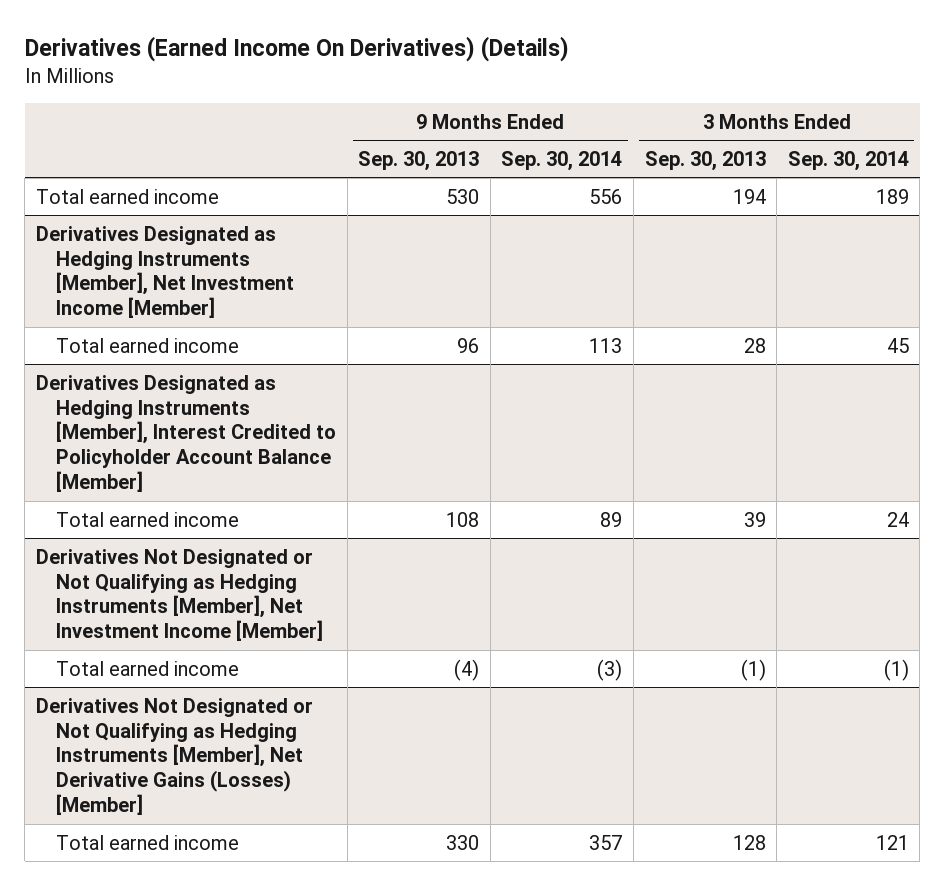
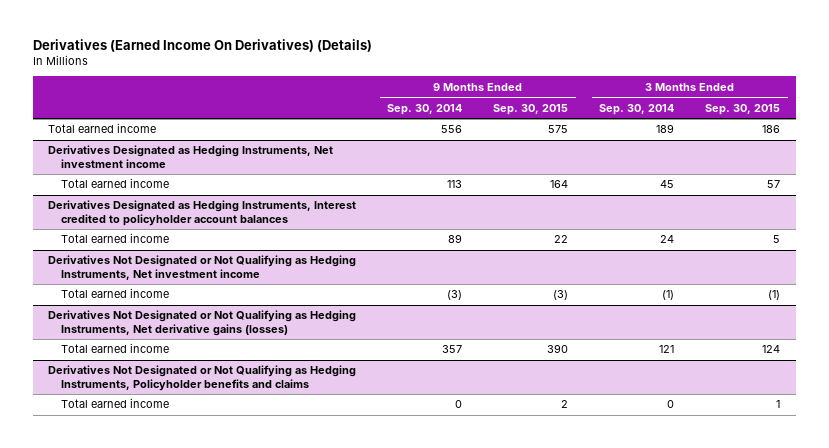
[358,150,480,171] Sep. 30, 2013 -> none
[644,150,766,171] Sep. 30, 2013 -> none
none -> [493,103,569,115] Sep. 30, 2015
none -> [705,103,781,115] Sep. 30, 2015
[35,225,295,319] Derivatives Designated as Hedging Instruments [Member], Net Investment Income [Member] -> [48,145,334,168] Derivatives Designated as Hedging Instruments, Net investment income
[35,374,337,493] Derivatives Designated as Hedging Instruments [Member], Interest Credited to Policyholder Account Balance [Member] -> [48,200,357,226] Derivatives Designated as Hedging Instruments, Interest credited to policyholder account balances
[35,548,324,642] Derivatives Not Designated or Not Qualifying as Hedging Instruments [Member], Net Investment Income [Member] -> [48,255,357,280] Derivatives Not Designated or Not Qualifying as Hedging Instruments, Net investment income
[35,697,313,816] Derivatives Not Designated or Not Qualifying as Hedging Instruments [Member], Net Derivative Gains (Losses) [Member] -> [48,310,357,336] Derivatives Not Designated or Not Qualifying as Hedging Instruments, Net derivative gains (losses)
none -> [48,365,357,391] Derivatives Not Designated or Not Qualifying as Hedging Instruments, Policyholder benefits and claims
none -> [60,398,169,409] Total earned income

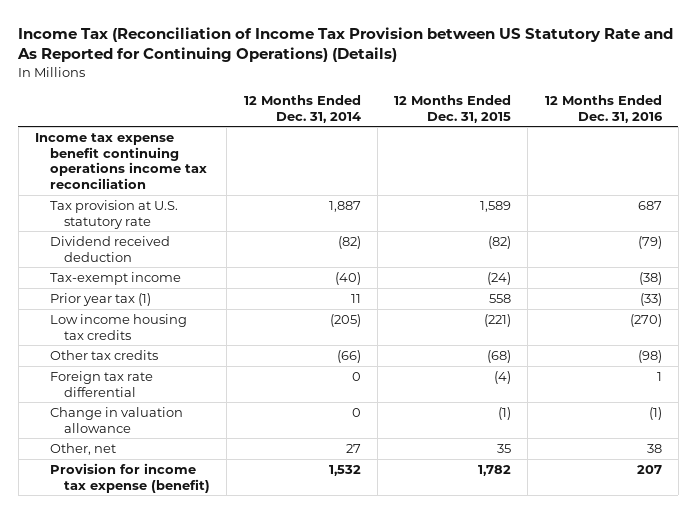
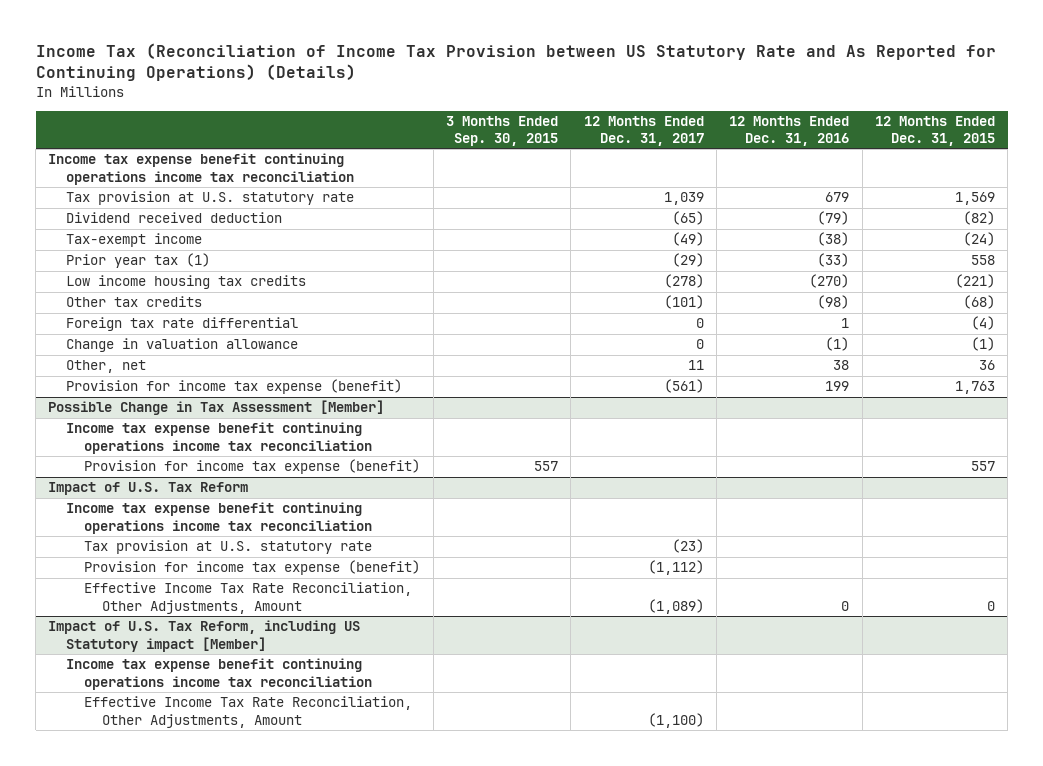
[243,94,361,123] 12 Months Ended Dec. 31, 2014 -> none
none -> [445,115,558,147] 3 Months Ended Sep. 30, 2015
none -> [583,115,704,147] 12 Months Ended Dec. 31, 2017
[480,200,512,212] 1,589 -> [954,192,995,206] 1,569
[637,200,662,210] 687 -> [825,192,850,203] 679
[497,443,512,453] 35 -> [978,360,995,371] 36
[478,464,512,476] 1,782 -> [954,381,995,395] 1,763
[636,464,662,474] 207 -> [825,381,850,392] 199
none -> [48,400,385,416] Possible Change in Tax Assessment [Member]
none -> [66,422,373,454] Income tax expense benefit continuing operations income tax reconciliation
none -> [84,459,421,475] Provision for income tax expense (benefit)
none -> [48,482,249,496] Impact of U.S. Tax Reform
none -> [66,502,373,534] Income tax expense benefit continuing operations income tax reconciliation
none -> [84,540,373,555] Tax provision at U.S. statutory rate
none -> [84,560,421,576] Provision for income tax expense (benefit)
none -> [84,582,413,614] Effective Income Tax Rate Reconciliation, Other Adjustments, Amount
none -> [48,620,361,652] Impact of U.S. Tax Reform, including US Statutory impact [Member]
none -> [66,658,373,690] Income tax expense benefit continuing operations income tax reconciliation
none -> [84,696,413,728] Effective Income Tax Rate Reconciliation, Other Adjustments, Amount

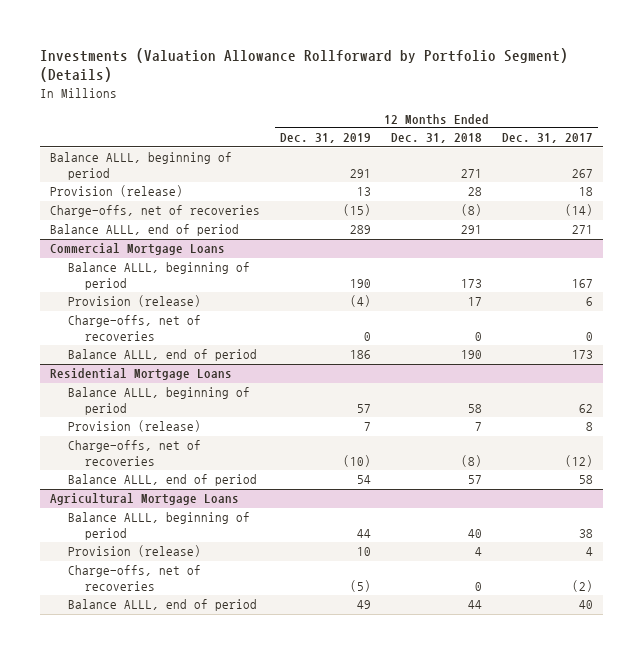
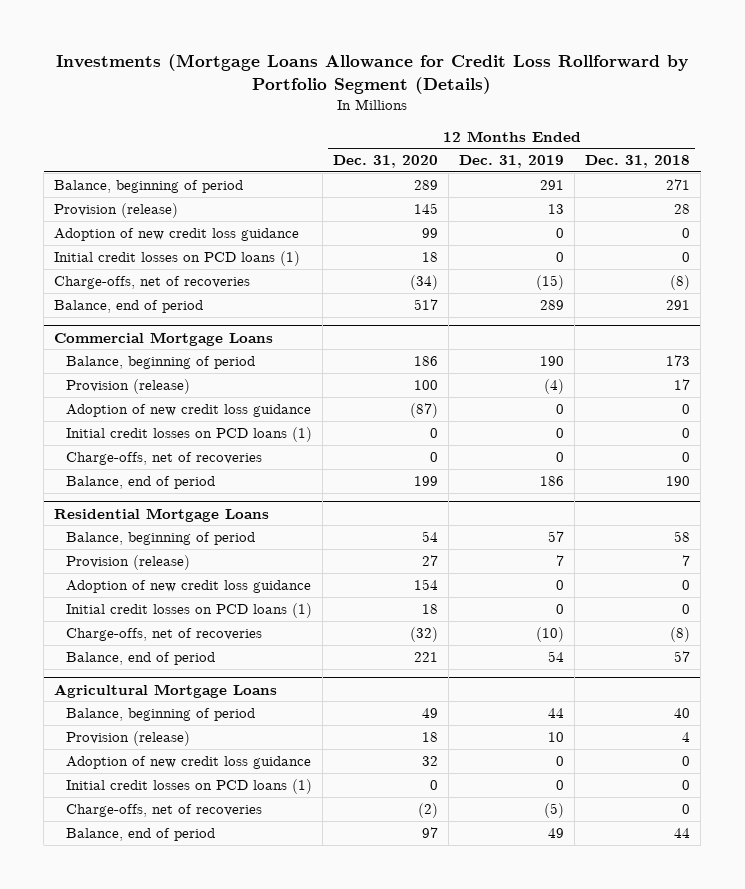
[40,47,569,83] Investments (Valuation Allowance Rollforward by Portfolio Segment) (Details) -> [56,53,689,94] Investments (Mortgage Loans Allowance for Credit Loss Rollforward by Portfolio Segment (Details)
[502,133,594,144] Dec. 31, 2017 -> none
none -> [332,155,438,169] Dec. 31, 2020
[50,152,233,180] Balance ALLL, beginning of period -> [54,179,244,193] Balance, beginning of period
none -> [54,227,300,241] Adoption of new credit loss guidance
none -> [54,250,301,266] Initial credit losses on PCD loans (1)
[50,224,240,237] Balance ALLL, end of period -> [54,299,204,313] Balance, end of period
[67,262,250,290] Balance ALLL, beginning of period -> [65,355,255,369] Balance, beginning of period
none -> [65,403,311,417] Adoption of new credit loss guidance
none -> [65,426,312,442] Initial credit losses on PCD loans (1)
[67,349,257,362] Balance ALLL, end of period -> [65,475,215,489] Balance, end of period
[67,387,250,415] Balance ALLL, beginning of period -> [65,531,255,545] Balance, beginning of period
none -> [65,579,311,593] Adoption of new credit loss guidance
none -> [65,602,312,618] Initial credit losses on PCD loans (1)
[67,474,257,487] Balance ALLL, end of period -> [65,651,215,665] Balance, end of period
[67,512,250,540] Balance ALLL, beginning of period -> [65,707,255,721] Balance, beginning of period
none -> [65,755,311,769] Adoption of new credit loss guidance
none -> [65,778,312,794] Initial credit losses on PCD loans (1)
[67,599,257,612] Balance ALLL, end of period -> [65,827,215,841] Balance, end of period

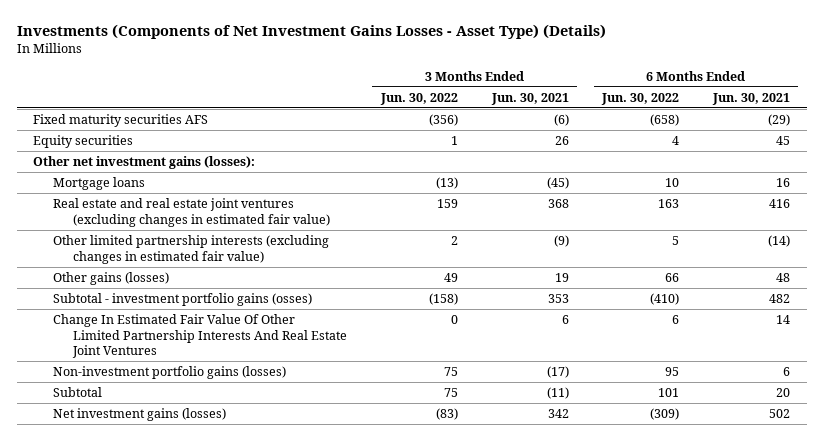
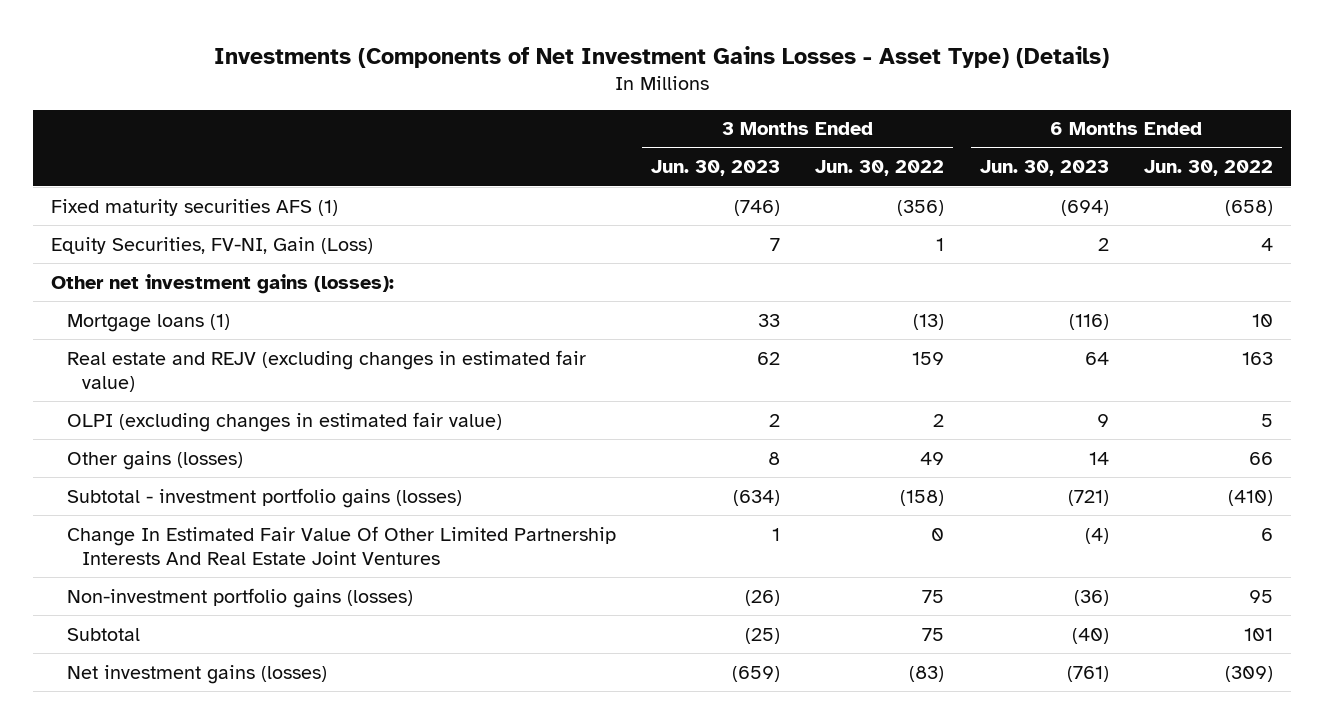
[490,92,569,105] Jun. 30, 2021 -> none
[711,92,790,105] Jun. 30, 2021 -> none
none -> [651,160,781,177] Jun. 30, 2023
none -> [979,160,1109,177] Jun. 30, 2023
[33,113,209,127] Fixed maturity securities AFS -> [51,198,339,216] Fixed maturity securities AFS (1)
[33,134,134,148] Equity securities -> [51,236,374,254] Equity Securities, FV-NI, Gain (Loss)
[53,176,146,190] Mortgage loans -> [66,313,230,332] Mortgage loans (1)
[53,197,331,227] Real estate and real estate joint ventures (excluding changes in estimated fair value) -> [66,349,586,393] Real estate and REJV (excluding changes in estimated fair value)
[53,234,330,264] Other limited partnership interests (excluding changes in estimated fair value) -> [66,411,502,432] OLPI (excluding changes in estimated fair value)
[53,292,313,306] Subtotal - investment portfolio gains (osses) -> [66,487,462,508] Subtotal - investment portfolio gains (losses)

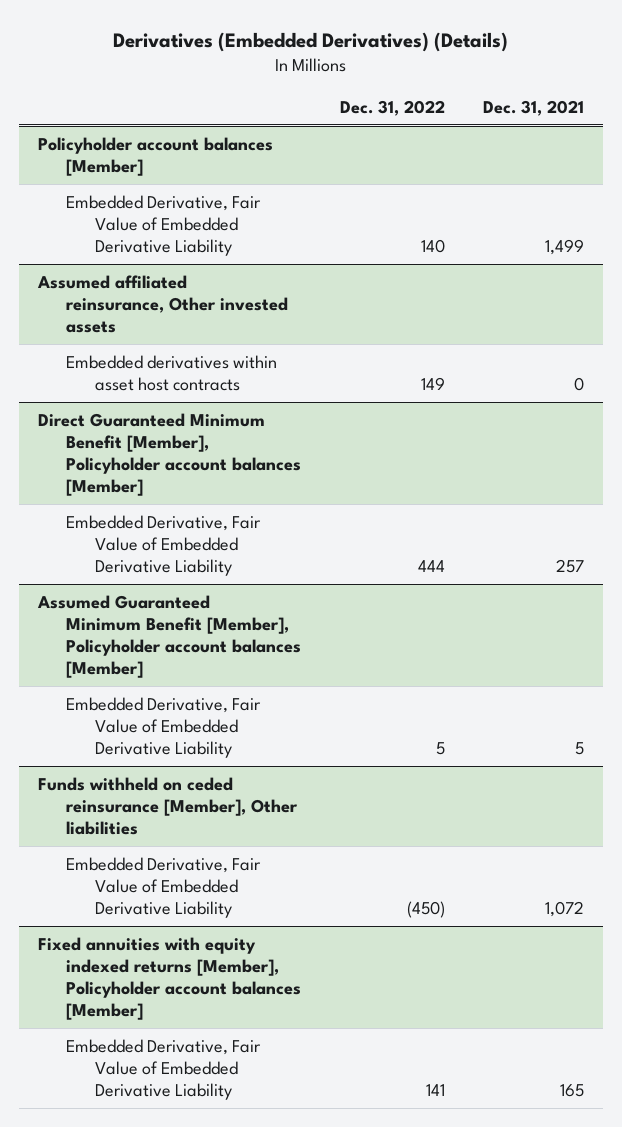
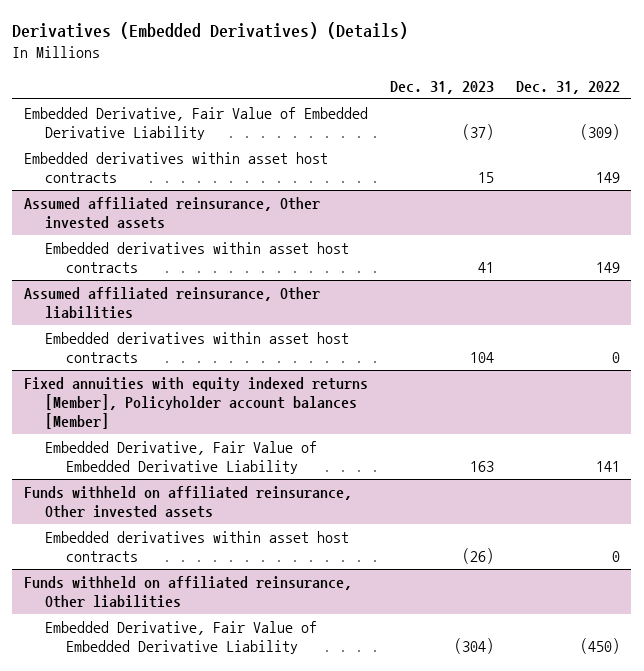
[483,99,585,116] Dec. 31, 2021 -> none
none -> [389,80,494,94] Dec. 31, 2023
[37,136,273,176] Policyholder account balances [Member] -> none
[420,239,445,254] 140 -> [580,123,621,140] (309)
none -> [23,151,328,183] Embedded derivatives within asset host contracts
[37,412,302,497] Direct Guaranteed Minimum Benefit [Member], Policyholder account balances [Member] -> none
[66,514,262,577] Embedded Derivative, Fair Value of Embedded Derivative Liability -> none
[36,594,302,679] Assumed Guaranteed Minimum Benefit [Member], Policyholder account balances [Member] -> none
[66,696,262,759] Embedded Derivative, Fair Value of Embedded Derivative Liability -> none
[37,776,299,836] Funds withheld on ceded reinsurance [Member], Other liabilities -> none
[66,856,262,919] Embedded Derivative, Fair Value of Embedded Derivative Liability -> none
none -> [23,286,320,319] Assumed affiliated reinsurance, Other liabilities
none -> [44,331,349,363] Embedded derivatives within asset host contracts
none -> [23,485,352,518] Funds withheld on affiliated reinsurance, Other invested assets
none -> [44,530,349,562] Embedded derivatives within asset host contracts
none -> [23,575,352,608] Funds withheld on affiliated reinsurance, Other liabilities
none -> [44,620,317,654] Embedded Derivative, Fair Value of Embedded Derivative Liability

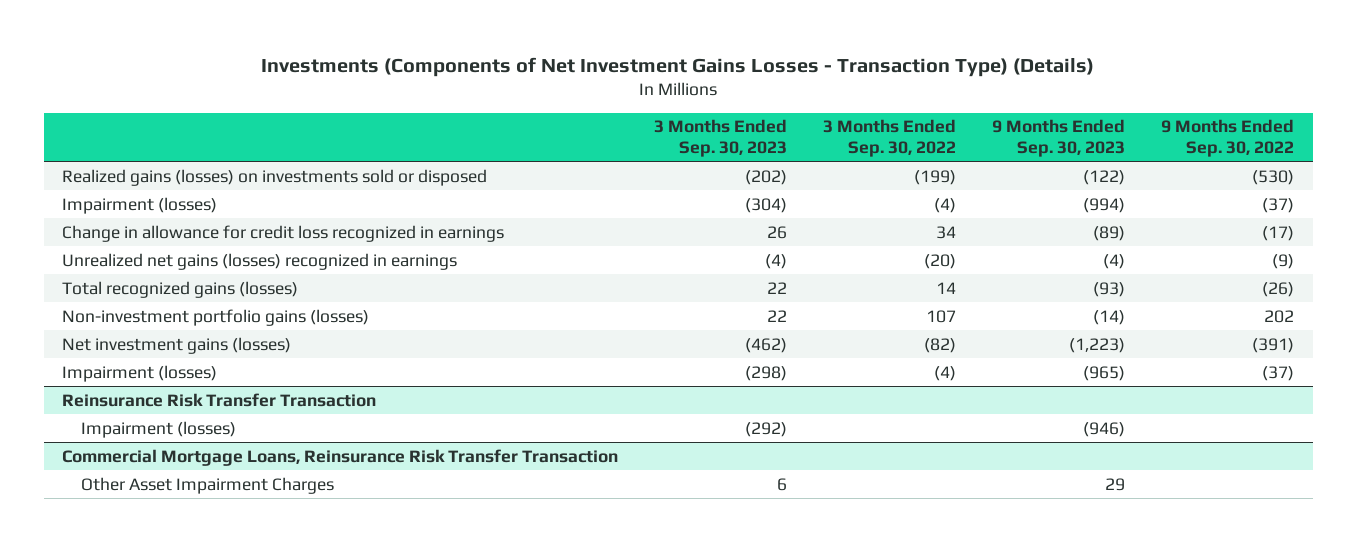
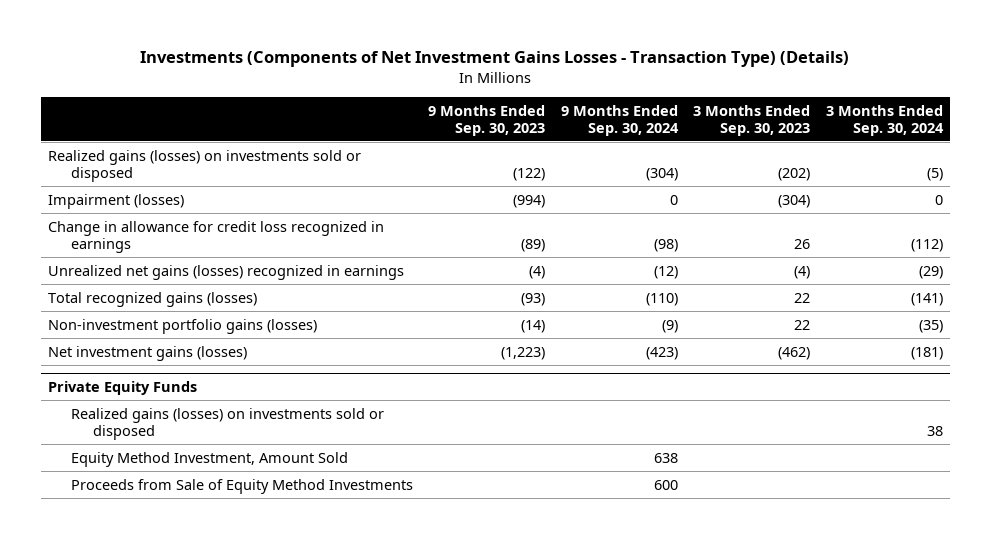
[823,119,957,158] 3 Months Ended Sep. 30, 2022 -> none
[1161,119,1295,158] 9 Months Ended Sep. 30, 2022 -> none
none -> [560,104,679,136] 9 Months Ended Sep. 30, 2024
none -> [825,104,944,136] 3 Months Ended Sep. 30, 2024
[62,364,218,382] Impairment (losses) -> none
[62,392,377,407] Reinsurance Risk Transfer Transaction -> none
[81,420,237,438] Impairment (losses) -> none
[62,448,619,466] Commercial Mortgage Loans, Reinsurance Risk Transfer Transaction -> none
[81,476,335,494] Other Asset Impairment Charges -> none
none -> [48,381,198,396] Private Equity Funds
none -> [70,407,384,440] Realized gains (losses) on investments sold or disposed
none -> [70,451,348,467] Equity Method Investment, Amount Sold
none -> [70,478,413,494] Proceeds from Sale of Equity Method Investments

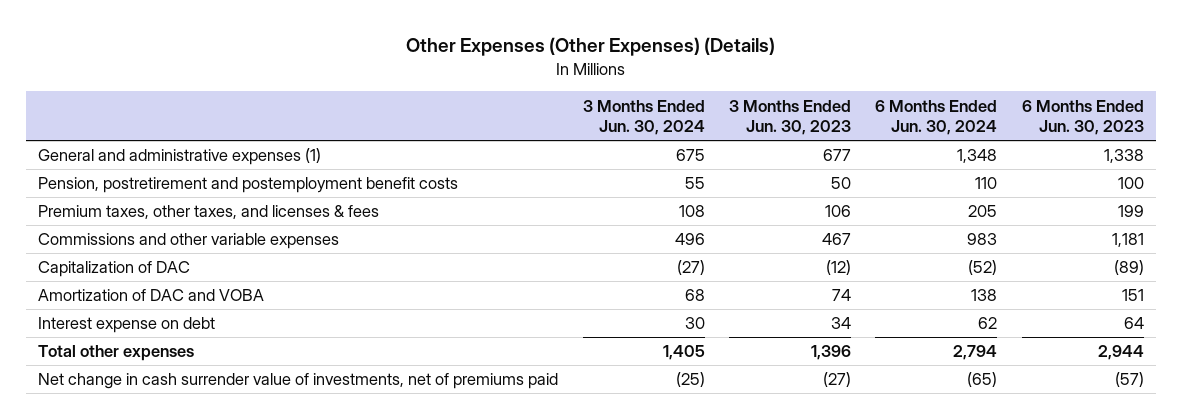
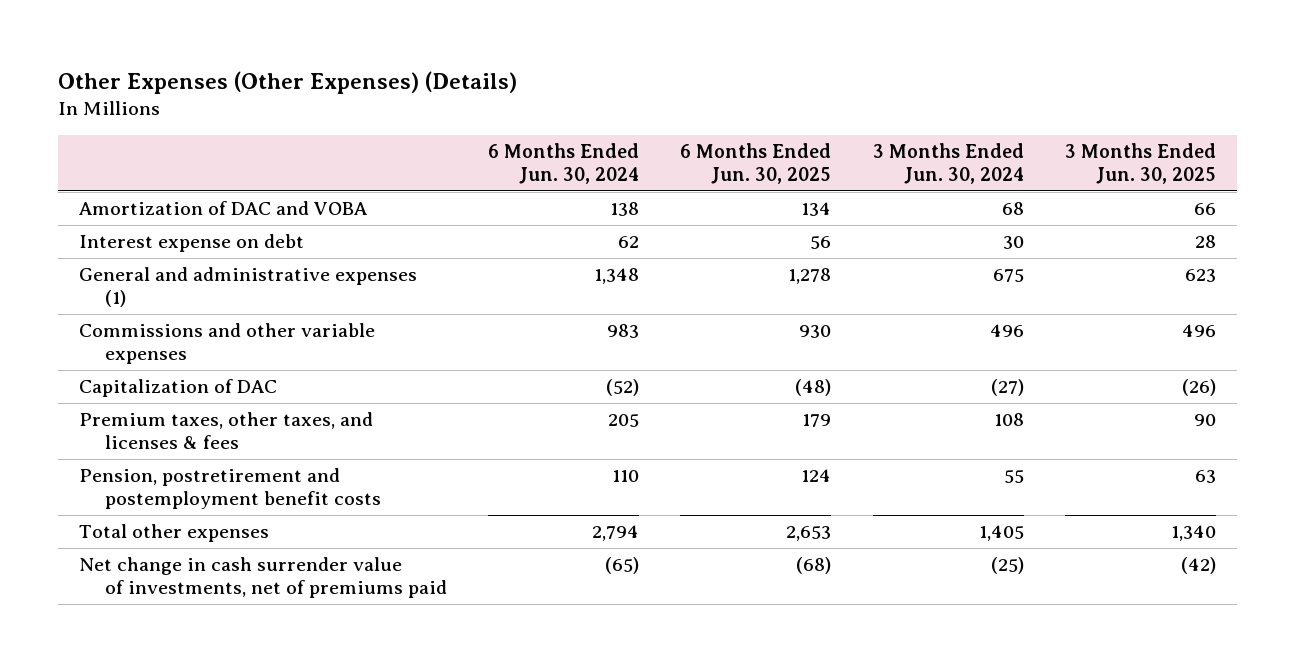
[728,99,851,135] 3 Months Ended Jun. 30, 2023 -> none
[1021,99,1144,135] 6 Months Ended Jun. 30, 2023 -> none
none -> [680,143,832,184] 6 Months Ended Jun. 30, 2025
none -> [1065,143,1217,184] 3 Months Ended Jun. 30, 2025
[38,289,265,302] Amortization of DAC and VOBA -> [78,201,368,216] Amortization of DAC and VOBA
[38,317,216,334] Interest expense on debt -> [78,234,304,253] Interest expense on debt
[38,205,380,220] Premium taxes, other taxes, and licenses & fees -> [78,412,373,450] Premium taxes, other taxes, and licenses & fees
[38,177,459,194] Pension, postretirement and postemployment benefit costs -> [78,468,381,510] Pension, postretirement and postemployment benefit costs

